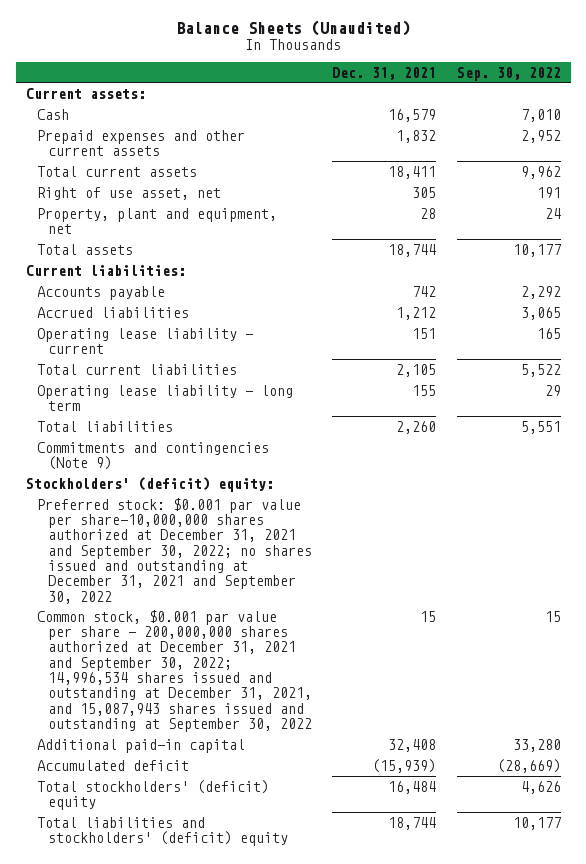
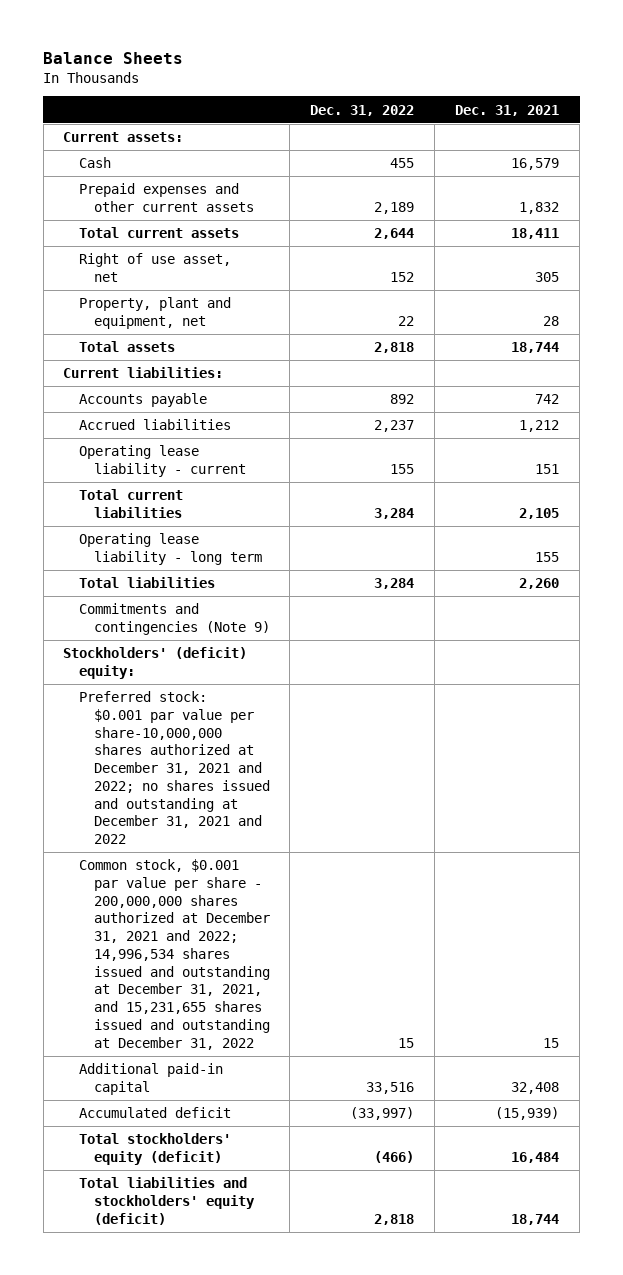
[176,20,411,37] Balance Sheets (Unaudited) -> [43,52,184,65] Balance Sheets
[456,66,561,81] Sep. 30, 2022 -> none
none -> [310,104,415,116] Dec. 31, 2022
[36,497,313,604] Preferred stock: $0.001 par value per share-10,000,000 shares authorized at December 31, 2021 and September 30, 2022; no shares issued and outstanding at December 31, 2021 and September 30, 2022 -> [78,691,270,845] Preferred stock: $0.001 par value per share-10,000,000 shares authorized at December 31, 2021 and 2022; no shares issued and outstanding at December 31, 2021 and 2022
[36,609,313,732] Common stock, $0.001 par value per share - 200,000,000 shares authorized at December 31, 2021 and September 30, 2022; 14,996,534 shares issued and outstanding at December 31, 2021, and 15,087,943 shares issued and outstanding at September 30, 2022 -> [78,859,270,1050] Common stock, $0.001 par value per share - 200,000,000 shares authorized at December 31, 2021 and 2022; 14,996,534 shares issued and outstanding at December 31, 2021, and 15,231,655 shares issued and outstanding at December 31, 2022
[36,779,269,811] Total stockholders' (deficit) equity -> [78,1133,231,1165] Total stockholders' equity (deficit)
[36,816,289,847] Total liabilities and stockholders' (deficit) equity -> [78,1177,255,1225] Total liabilities and stockholders' equity (deficit)

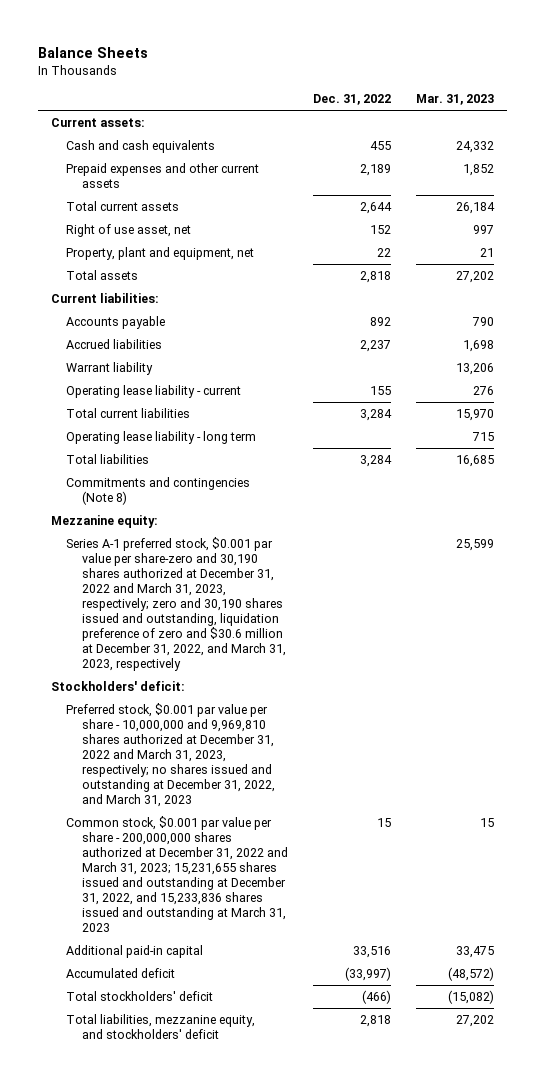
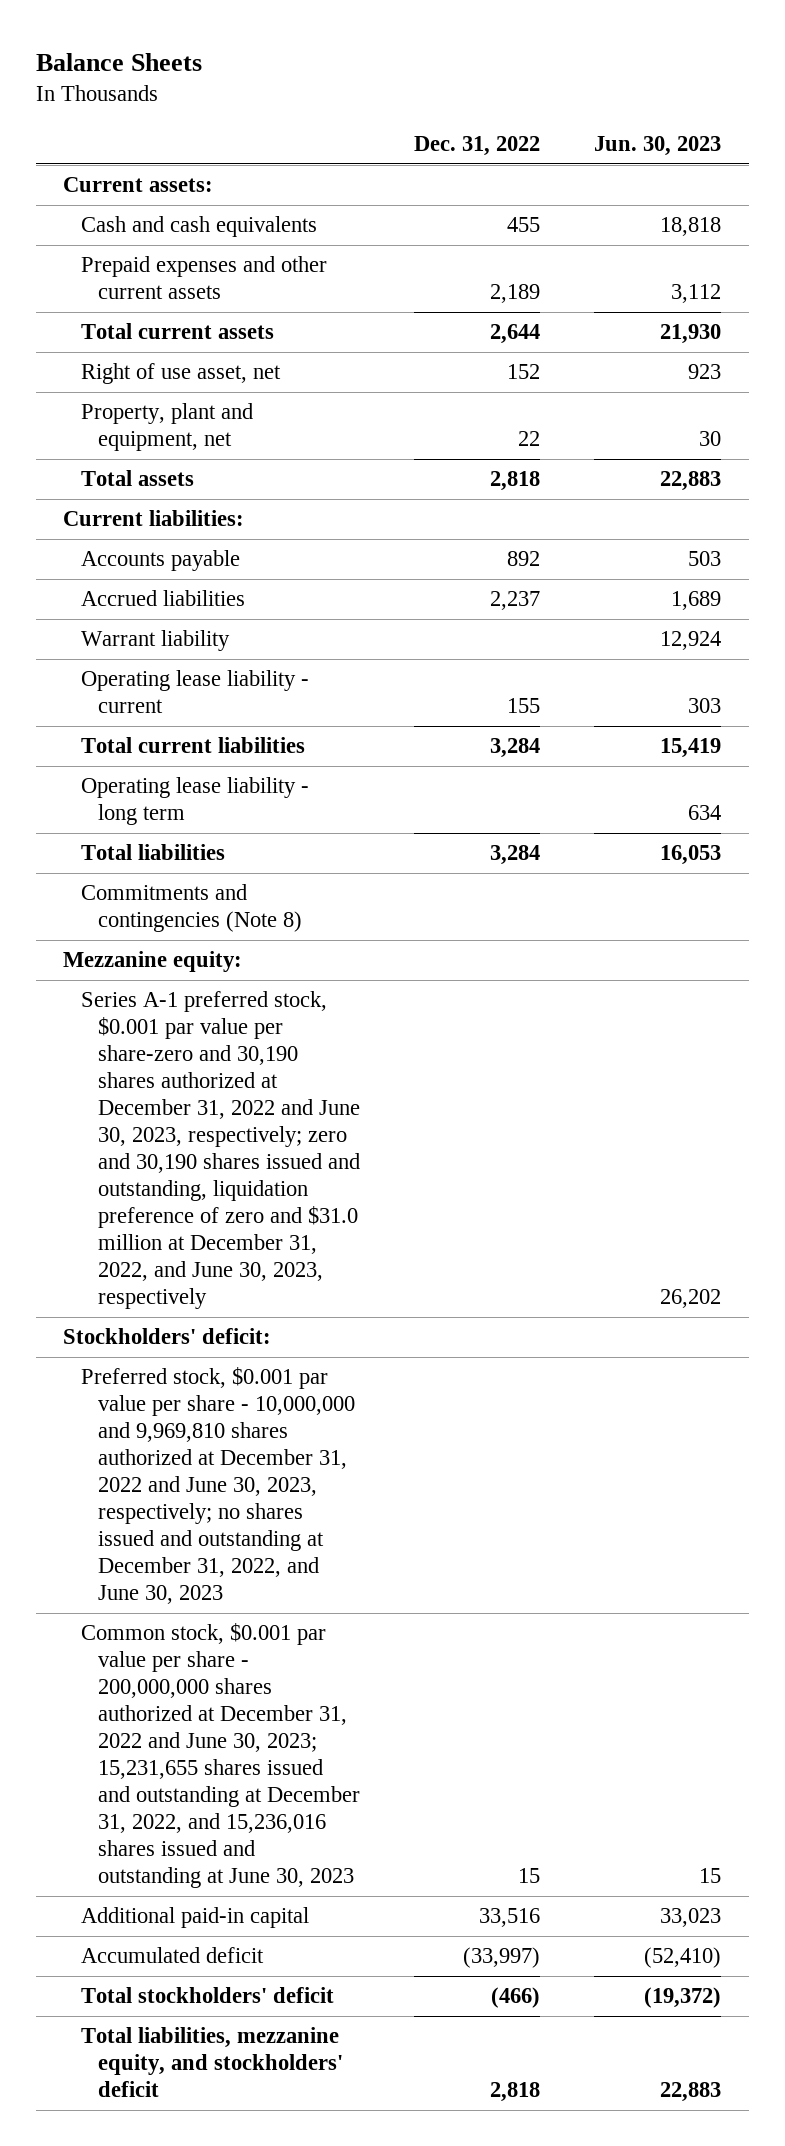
[416,94,495,106] Mar. 31, 2023 -> none
none -> [594,135,722,156] Jun. 30, 2023
[66,536,287,672] Series A-1 preferred stock, $0.001 par value per share-zero and 30,190 shares authorized at December 31, 2022 and March 31, 2023, respectively; zero and 30,190 shares issued and outstanding, liquidation preference of zero and $30.6 million at December 31, 2022, and March 31, 2023, respectively -> [80,991,360,1310] Series A-1 preferred stock, $0.001 par value per share-zero and 30,190 shares authorized at December 31, 2022 and June 30, 2023, respectively; zero and 30,190 shares issued and outstanding, liquidation preference of zero and $31.0 million at December 31, 2022, and June 30, 2023, respectively
[66,702,276,808] Preferred stock, $0.001 par value per share - 10,000,000 and 9,969,810 shares authorized at December 31, 2022 and March 31, 2023, respectively; no shares issued and outstanding at December 31, 2022, and March 31, 2023 -> [80,1367,355,1605] Preferred stock, $0.001 par value per share - 10,000,000 and 9,969,810 shares authorized at December 31, 2022 and June 30, 2023, respectively; no shares issued and outstanding at December 31, 2022, and June 30, 2023
[66,815,289,933] Common stock, $0.001 par value per share - 200,000,000 shares authorized at December 31, 2022 and March 31, 2023; 15,231,655 shares issued and outstanding at December 31, 2022, and 15,233,836 shares issued and outstanding at March 31, 2023 -> [80,1623,360,1889] Common stock, $0.001 par value per share - 200,000,000 shares authorized at December 31, 2022 and June 30, 2023; 15,231,655 shares issued and outstanding at December 31, 2022, and 15,236,016 shares issued and outstanding at June 30, 2023

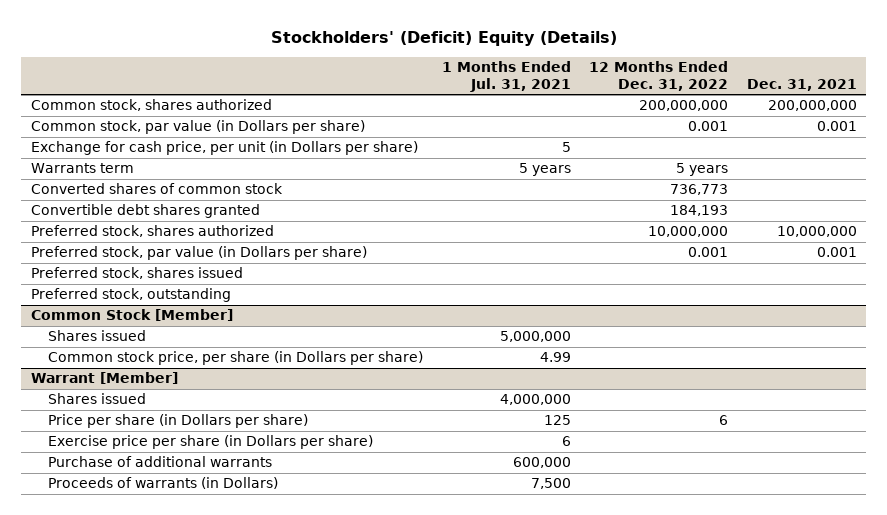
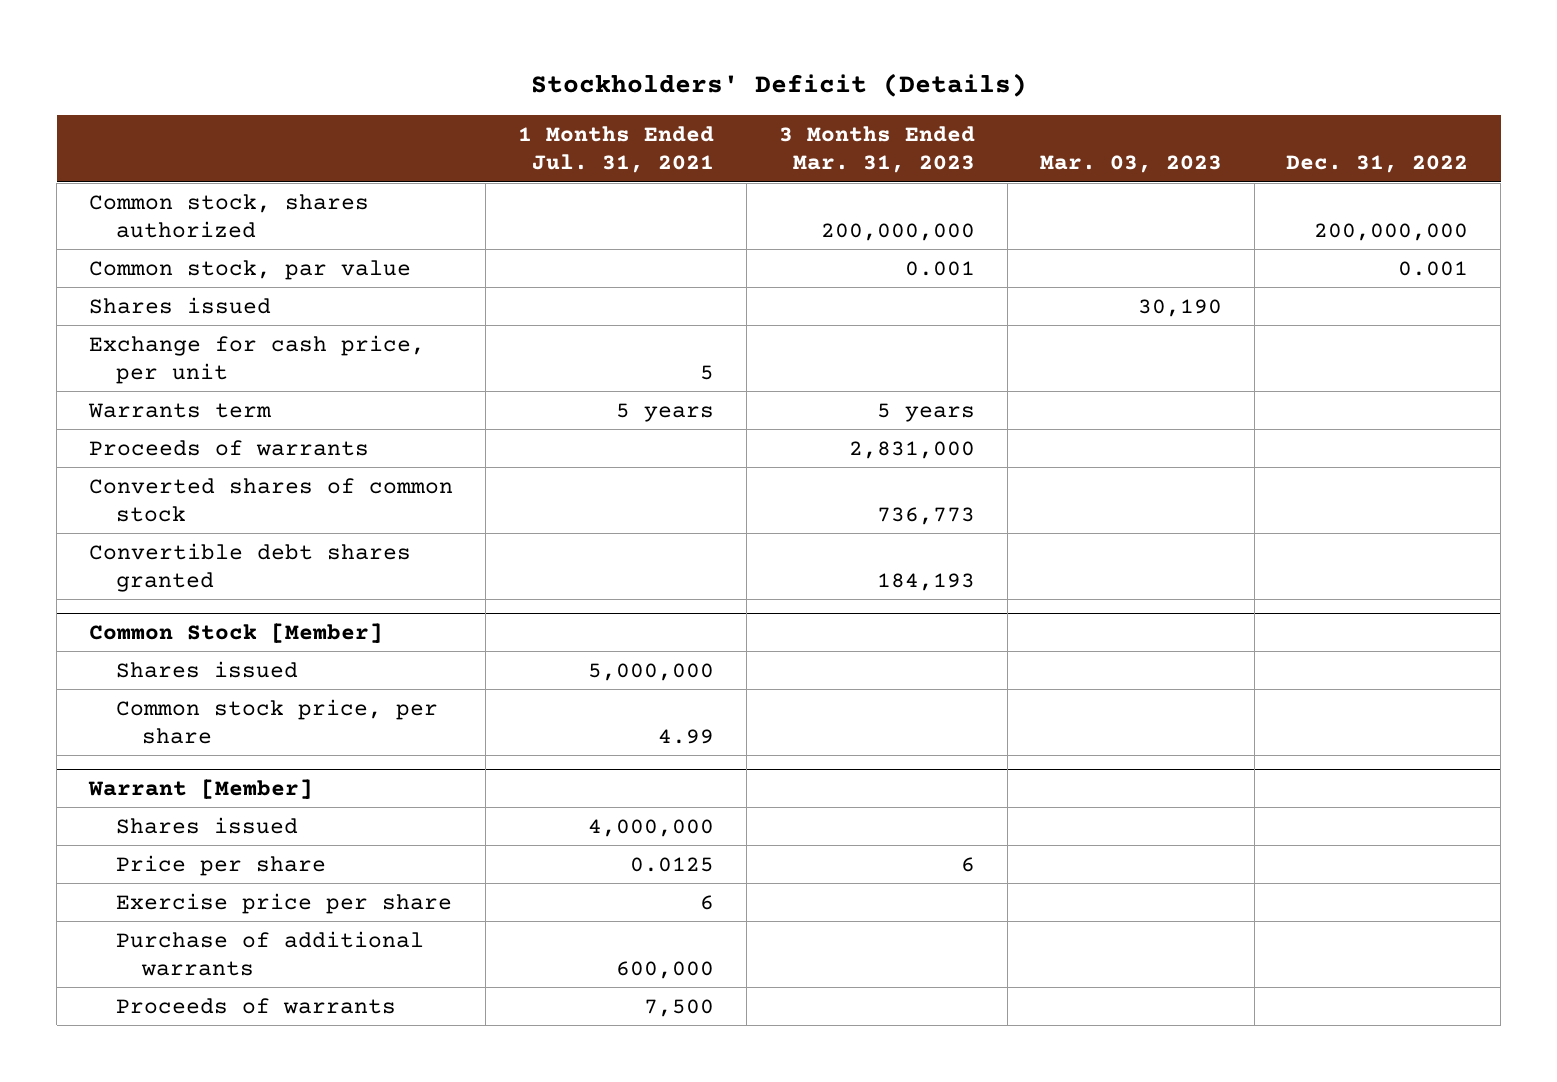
[270,30,617,46] Stockholders' (Deficit) Equity (Details) -> [530,73,1027,98] Stockholders' Deficit (Details)
[589,60,729,91] 12 Months Ended Dec. 31, 2022 -> none
[746,78,857,91] Dec. 31, 2021 -> none
none -> [778,126,975,174] 3 Months Ended Mar. 31, 2023
none -> [1039,155,1222,174] Mar. 03, 2023
none -> [1286,155,1469,174] Dec. 31, 2022
[30,120,365,135] Common stock, par value (in Dollars per share) -> [89,259,412,280] Common stock, par value
none -> [89,296,272,314] Shares issued
[30,141,418,156] Exchange for cash price, per unit (in Dollars per share) -> [89,334,426,385] Exchange for cash price, per unit
none -> [89,439,370,456] Proceeds of warrants
[30,225,274,238] Preferred stock, shares authorized -> none
[30,246,367,261] Preferred stock, par value (in Dollars per share) -> none
[30,267,243,280] Preferred stock, shares issued -> none
[30,288,231,303] Preferred stock, outstanding -> none
[48,351,424,366] Common stock price, per share (in Dollars per share) -> [115,698,438,745] Common stock price, per share
[48,414,309,429] Price per share (in Dollars per share) -> [115,854,326,876] Price per share
[543,415,571,426] 125 -> [629,856,714,872] 0.0125
[48,435,374,450] Exercise price per share (in Dollars per share) -> [115,892,452,914] Exercise price per share
[48,477,279,490] Proceeds of warrants (in Dollars) -> [115,997,396,1014] Proceeds of warrants

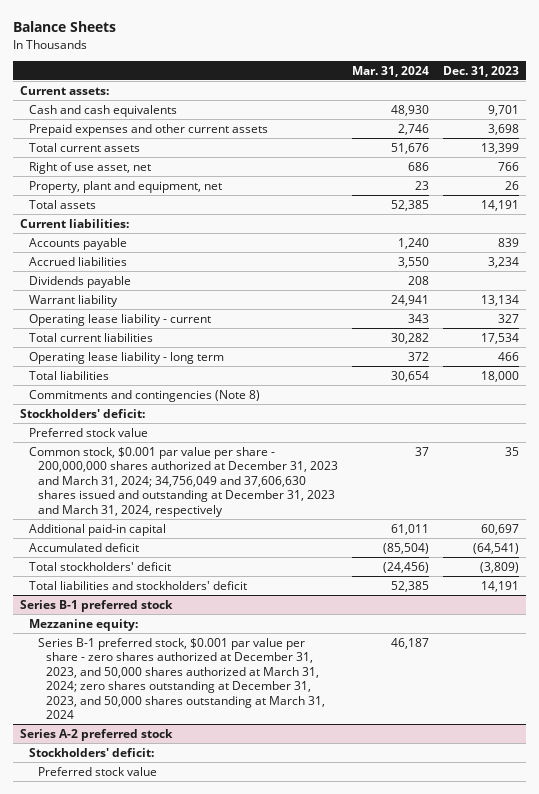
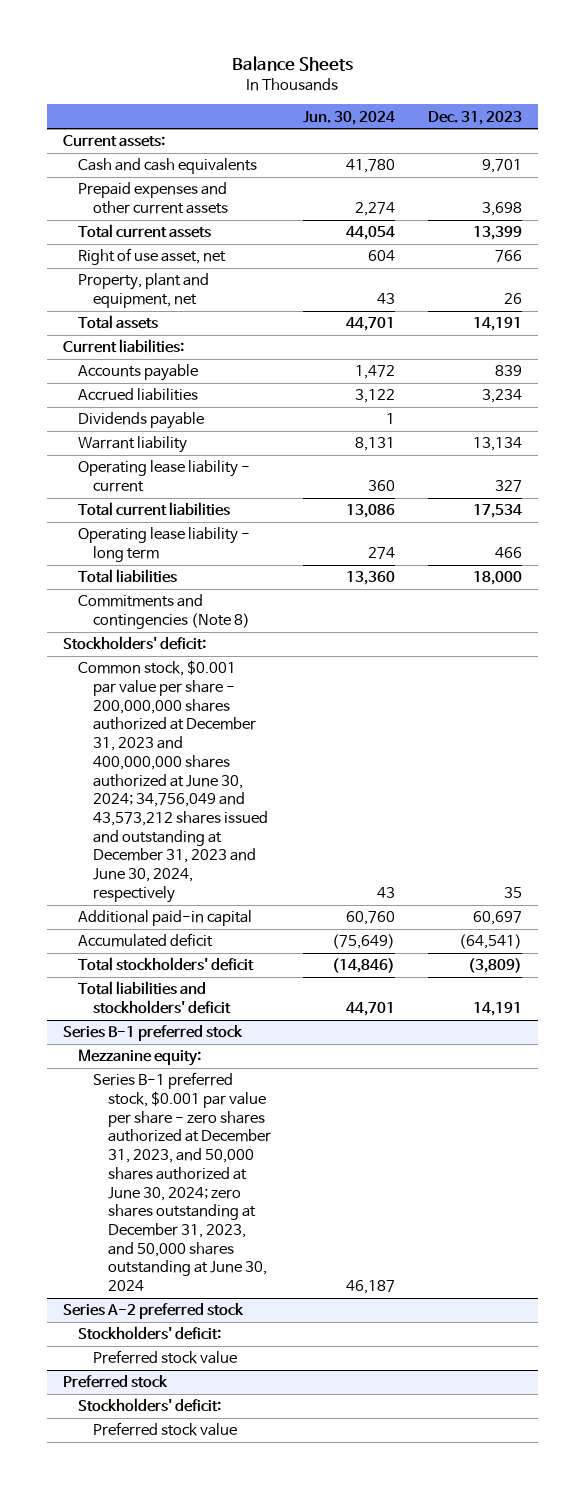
[351,65,429,77] Mar. 31, 2024 -> none
none -> [303,110,396,125] Jun. 30, 2024
[29,427,149,437] Preferred stock value -> none
[29,446,338,517] Common stock, $0.001 par value per share - 200,000,000 shares authorized at December 31, 2023 and March 31, 2024; 34,756,049 and 37,606,630 shares issued and outstanding at December 31, 2023 and March 31, 2024, respectively -> [77,660,268,903] Common stock, $0.001 par value per share - 200,000,000 shares authorized at December 31, 2023 and 400,000,000 shares authorized at June 30, 2024; 34,756,049 and 43,573,212 shares issued and outstanding at December 31, 2023 and June 30, 2024, respectively
[37,637,326,720] Series B-1 preferred stock, $0.001 par value per share - zero shares authorized at December 31, 2023, and 50,000 shares authorized at March 31, 2024; zero shares outstanding at December 31, 2023, and 50,000 shares outstanding at March 31, 2024 -> [92,1072,271,1292] Series B-1 preferred stock, $0.001 par value per share - zero shares authorized at December 31, 2023, and 50,000 shares authorized at June 30, 2024; zero shares outstanding at December 31, 2023, and 50,000 shares outstanding at June 30, 2024
none -> [63,1375,169,1389] Preferred stock
none -> [77,1398,221,1413] Stockholders' deficit:
none -> [92,1422,237,1437] Preferred stock value

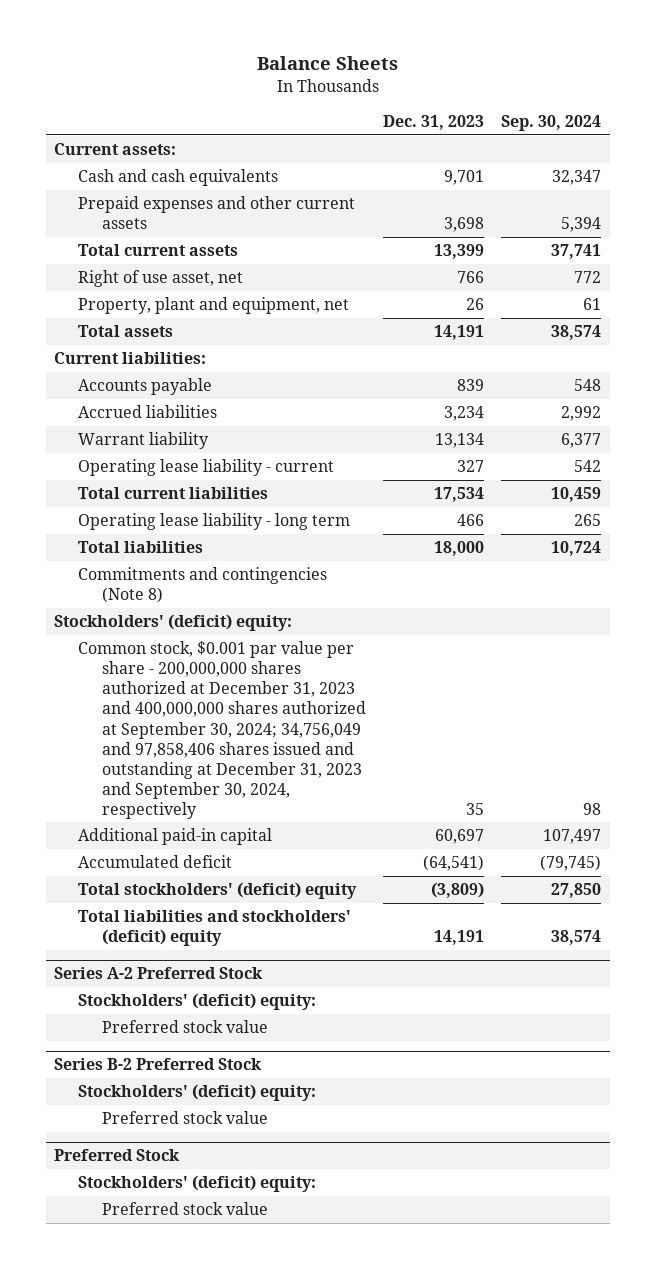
[303,110,396,125] Jun. 30, 2024 -> none
none -> [501,115,602,132] Sep. 30, 2024
[77,412,204,430] Dividends payable -> none
[63,636,207,651] Stockholders' deficit: -> [54,614,293,632] Stockholders' (deficit) equity:
[77,660,268,903] Common stock, $0.001 par value per share - 200,000,000 shares authorized at December 31, 2023 and 400,000,000 shares authorized at June 30, 2024; 34,756,049 and 43,573,212 shares issued and outstanding at December 31, 2023 and June 30, 2024, respectively -> [77,641,366,819] Common stock, $0.001 par value per share - 200,000,000 shares authorized at December 31, 2023 and 400,000,000 shares authorized at September 30, 2024; 34,756,049 and 97,858,406 shares issued and outstanding at December 31, 2023 and September 30, 2024, respectively
[63,1025,244,1042] Series B-1 preferred stock -> none
[77,1049,201,1067] Mezzanine equity: -> none
[92,1072,271,1292] Series B-1 preferred stock, $0.001 par value per share - zero shares authorized at December 31, 2023, and 50,000 shares authorized at June 30, 2024; zero shares outstanding at December 31, 2023, and 50,000 shares outstanding at June 30, 2024 -> none
[77,957,254,972] Total stockholders' deficit -> [77,882,357,900] Total stockholders' (deficit) equity
[77,981,231,1014] Total liabilities and stockholders' deficit -> [77,910,351,947] Total liabilities and stockholders' (deficit) equity
[63,1303,245,1320] Series A-2 preferred stock -> [54,967,264,980] Series A-2 Preferred Stock
[77,1326,221,1341] Stockholders' deficit: -> [77,993,316,1011] Stockholders' (deficit) equity:
[63,1375,169,1389] Preferred stock -> none
none -> [54,1058,263,1071] Series B-2 Preferred Stock
[77,1398,221,1413] Stockholders' deficit: -> [77,1084,316,1102] Stockholders' (deficit) equity:
none -> [54,1149,181,1162] Preferred Stock
none -> [77,1175,316,1193] Stockholders' (deficit) equity:
none -> [101,1202,268,1216] Preferred stock value

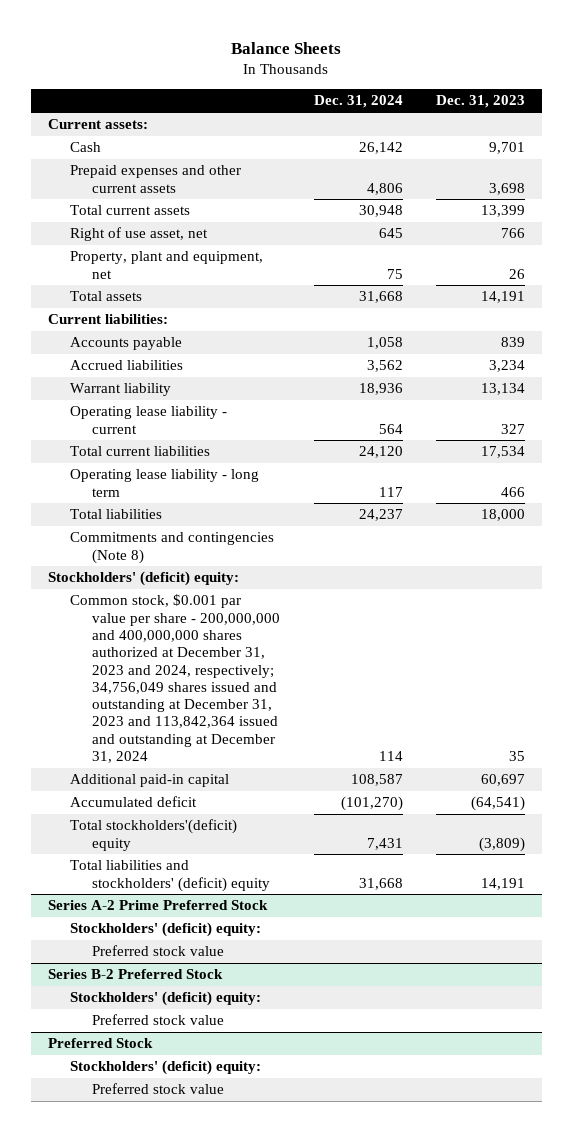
[501,115,602,132] Sep. 30, 2024 -> none
none -> [313,95,403,109] Dec. 31, 2024
[77,169,278,187] Cash and cash equivalents -> [69,142,101,153] Cash
[77,641,366,819] Common stock, $0.001 par value per share - 200,000,000 shares authorized at December 31, 2023 and 400,000,000 shares authorized at September 30, 2024; 34,756,049 and 97,858,406 shares issued and outstanding at December 31, 2023 and September 30, 2024, respectively -> [69,594,280,764] Common stock, $0.001 par value per share - 200,000,000 and 400,000,000 shares authorized at December 31, 2023 and 2024, respectively; 34,756,049 shares issued and outstanding at December 31, 2023 and 113,842,364 issued and outstanding at December 31, 2024
[77,882,357,900] Total stockholders' (deficit) equity -> [69,819,237,851] Total stockholders'(deficit) equity
[54,967,264,980] Series A-2 Preferred Stock -> [47,900,268,911] Series A-2 Prime Preferred Stock

